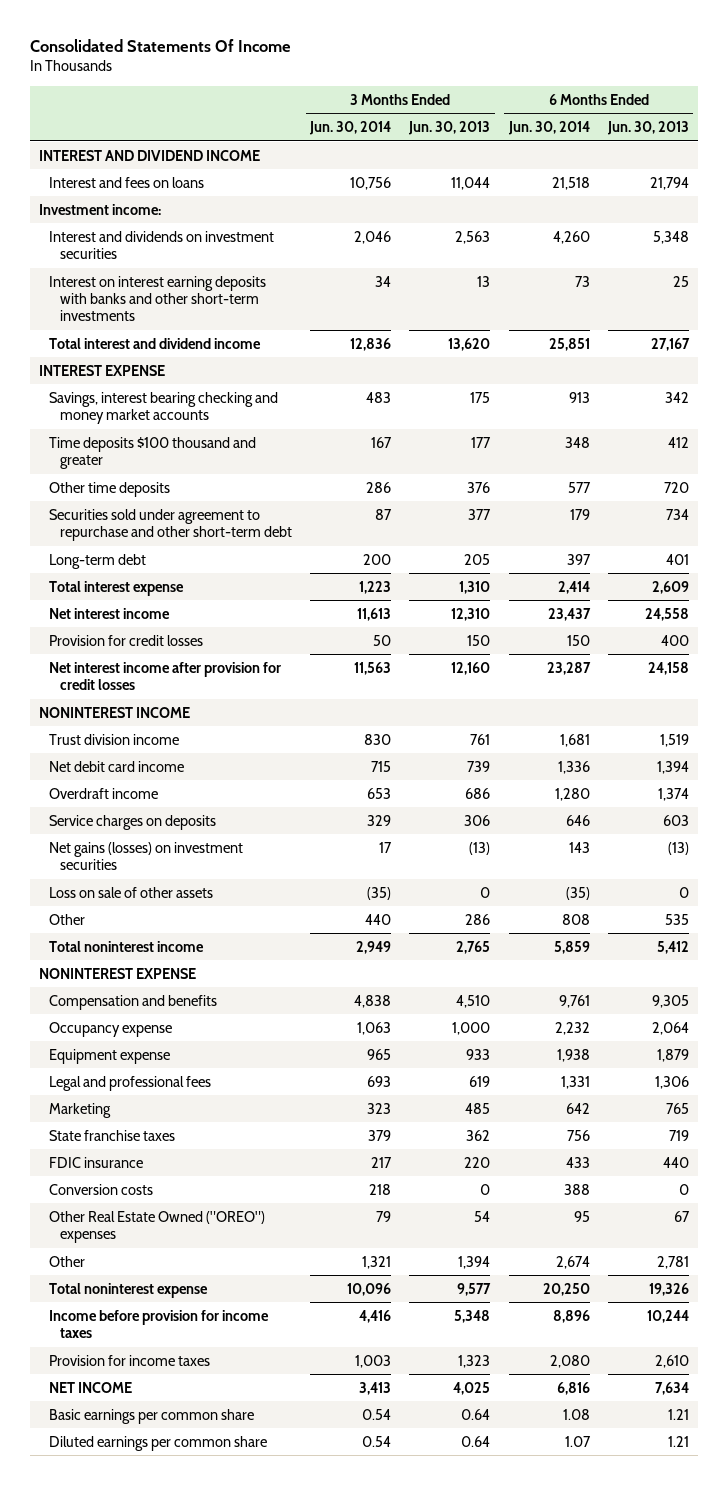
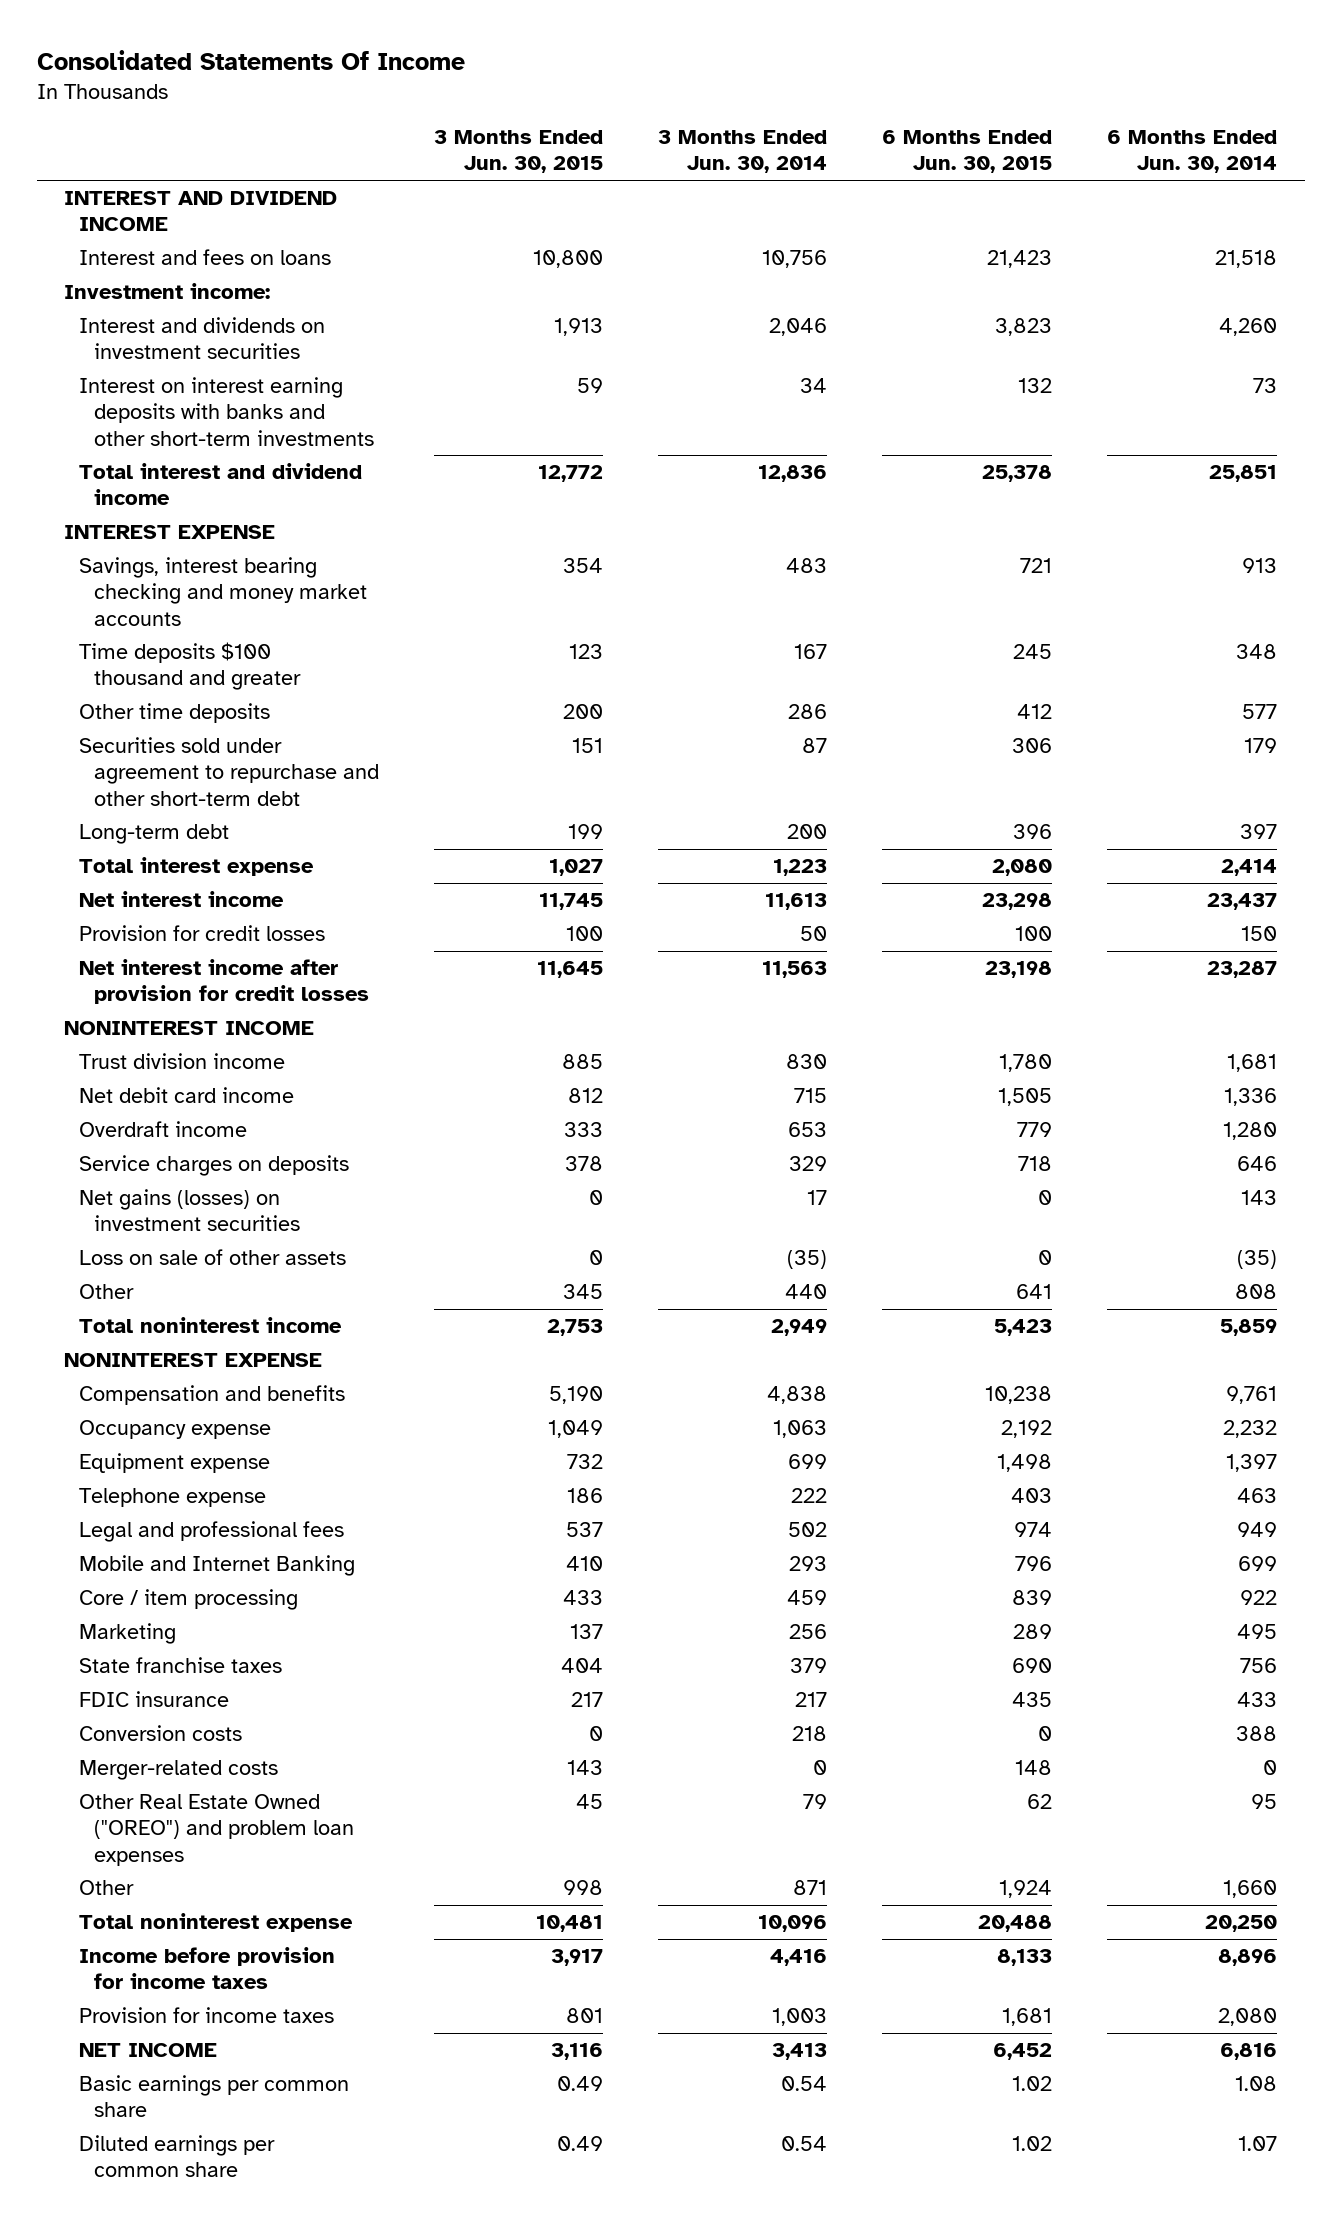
[408,120,491,135] Jun. 30, 2013 -> none
[606,120,689,135] Jun. 30, 2013 -> none
none -> [434,130,604,174] 3 Months Ended Jun. 30, 2015
none -> [882,130,1053,174] 6 Months Ended Jun. 30, 2015
[367,1048,392,1060] 965 -> [788,1454,828,1470] 699
[556,1048,590,1062] 1,938 -> [1226,1454,1278,1473] 1,397
none -> [79,1488,267,1508] Telephone expense
[367,1075,392,1087] 693 -> [788,1522,828,1538] 502
[560,1075,590,1089] 1,331 -> [1237,1522,1278,1538] 949
none -> [79,1555,356,1577] Mobile and Internet Banking
none -> [79,1589,299,1611] Core / item processing
[367,1102,392,1114] 323 -> [789,1624,828,1640] 256
[565,1102,590,1114] 642 -> [1237,1624,1278,1640] 495
none -> [79,1760,279,1781] Merger-related costs
[49,1210,266,1243] Other Real Estate Owned ("OREO") expenses -> [79,1794,354,1866] Other Real Estate Owned ("OREO") and problem loan expenses
[362,1255,392,1269] 1,321 -> [793,1880,828,1896] 871
[555,1255,590,1269] 2,674 -> [1223,1880,1278,1899] 1,660

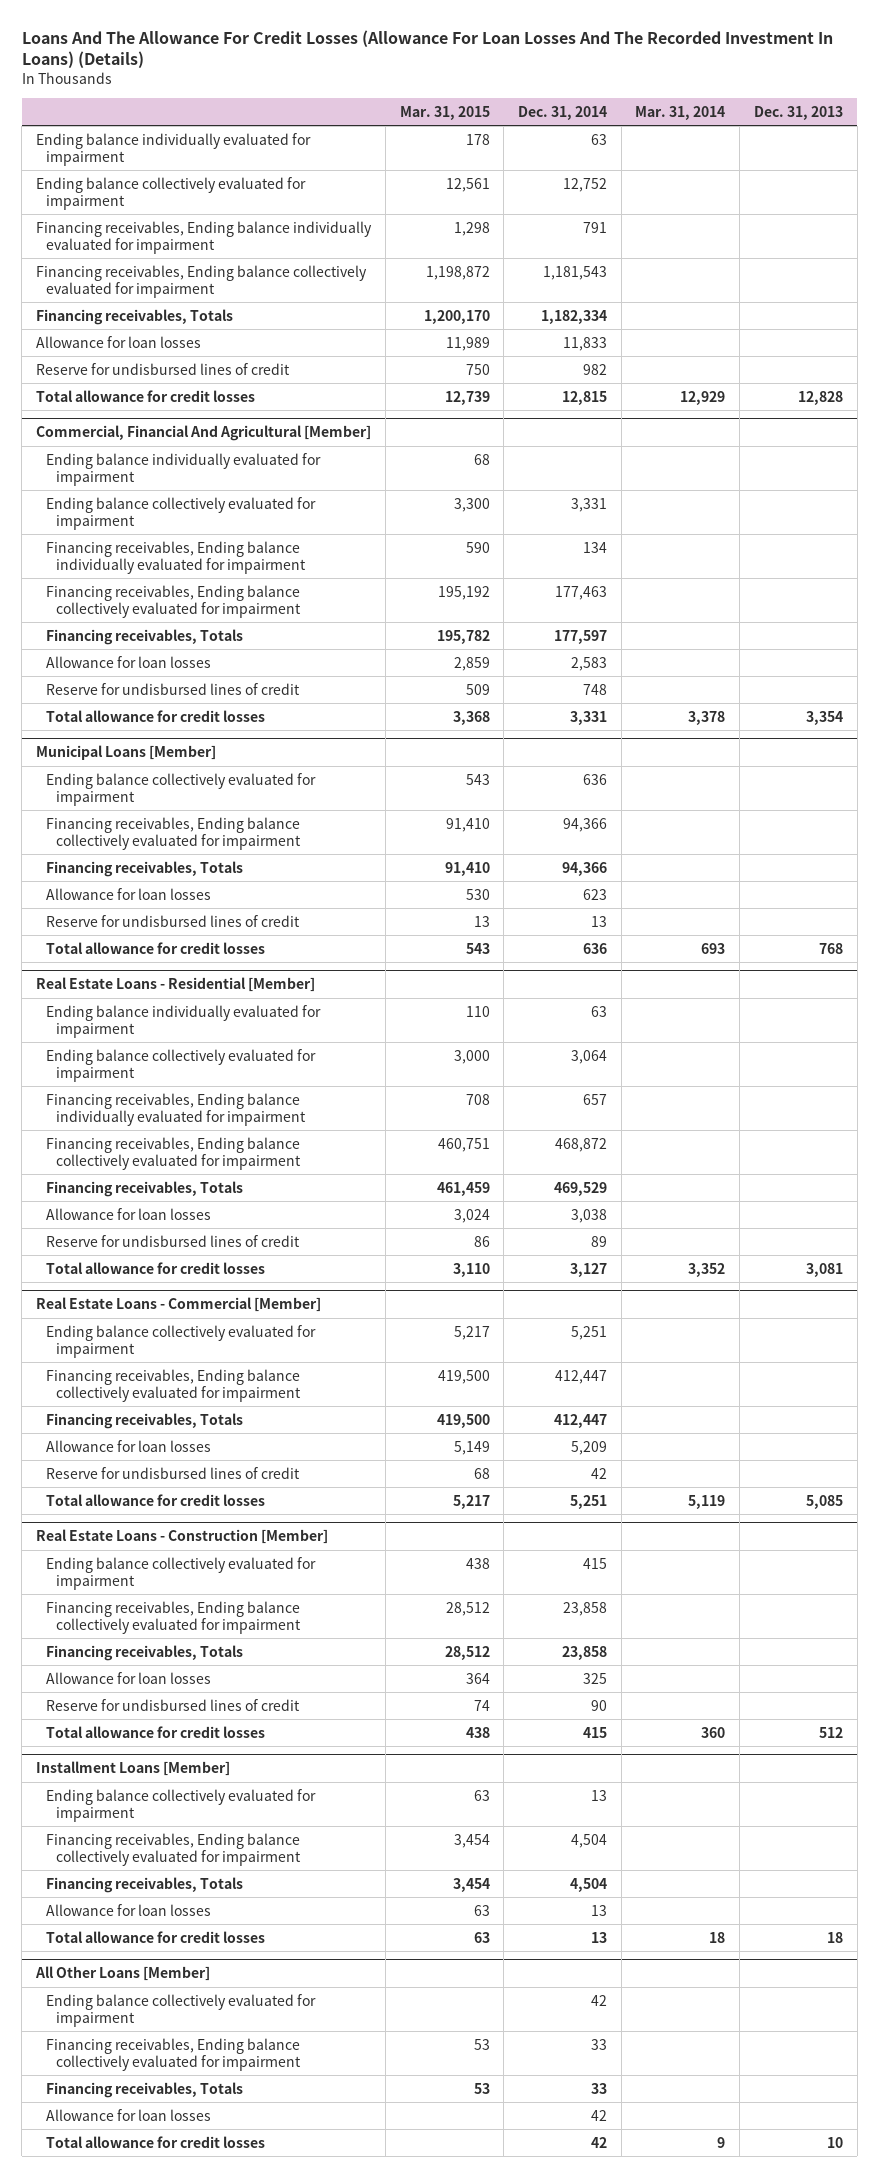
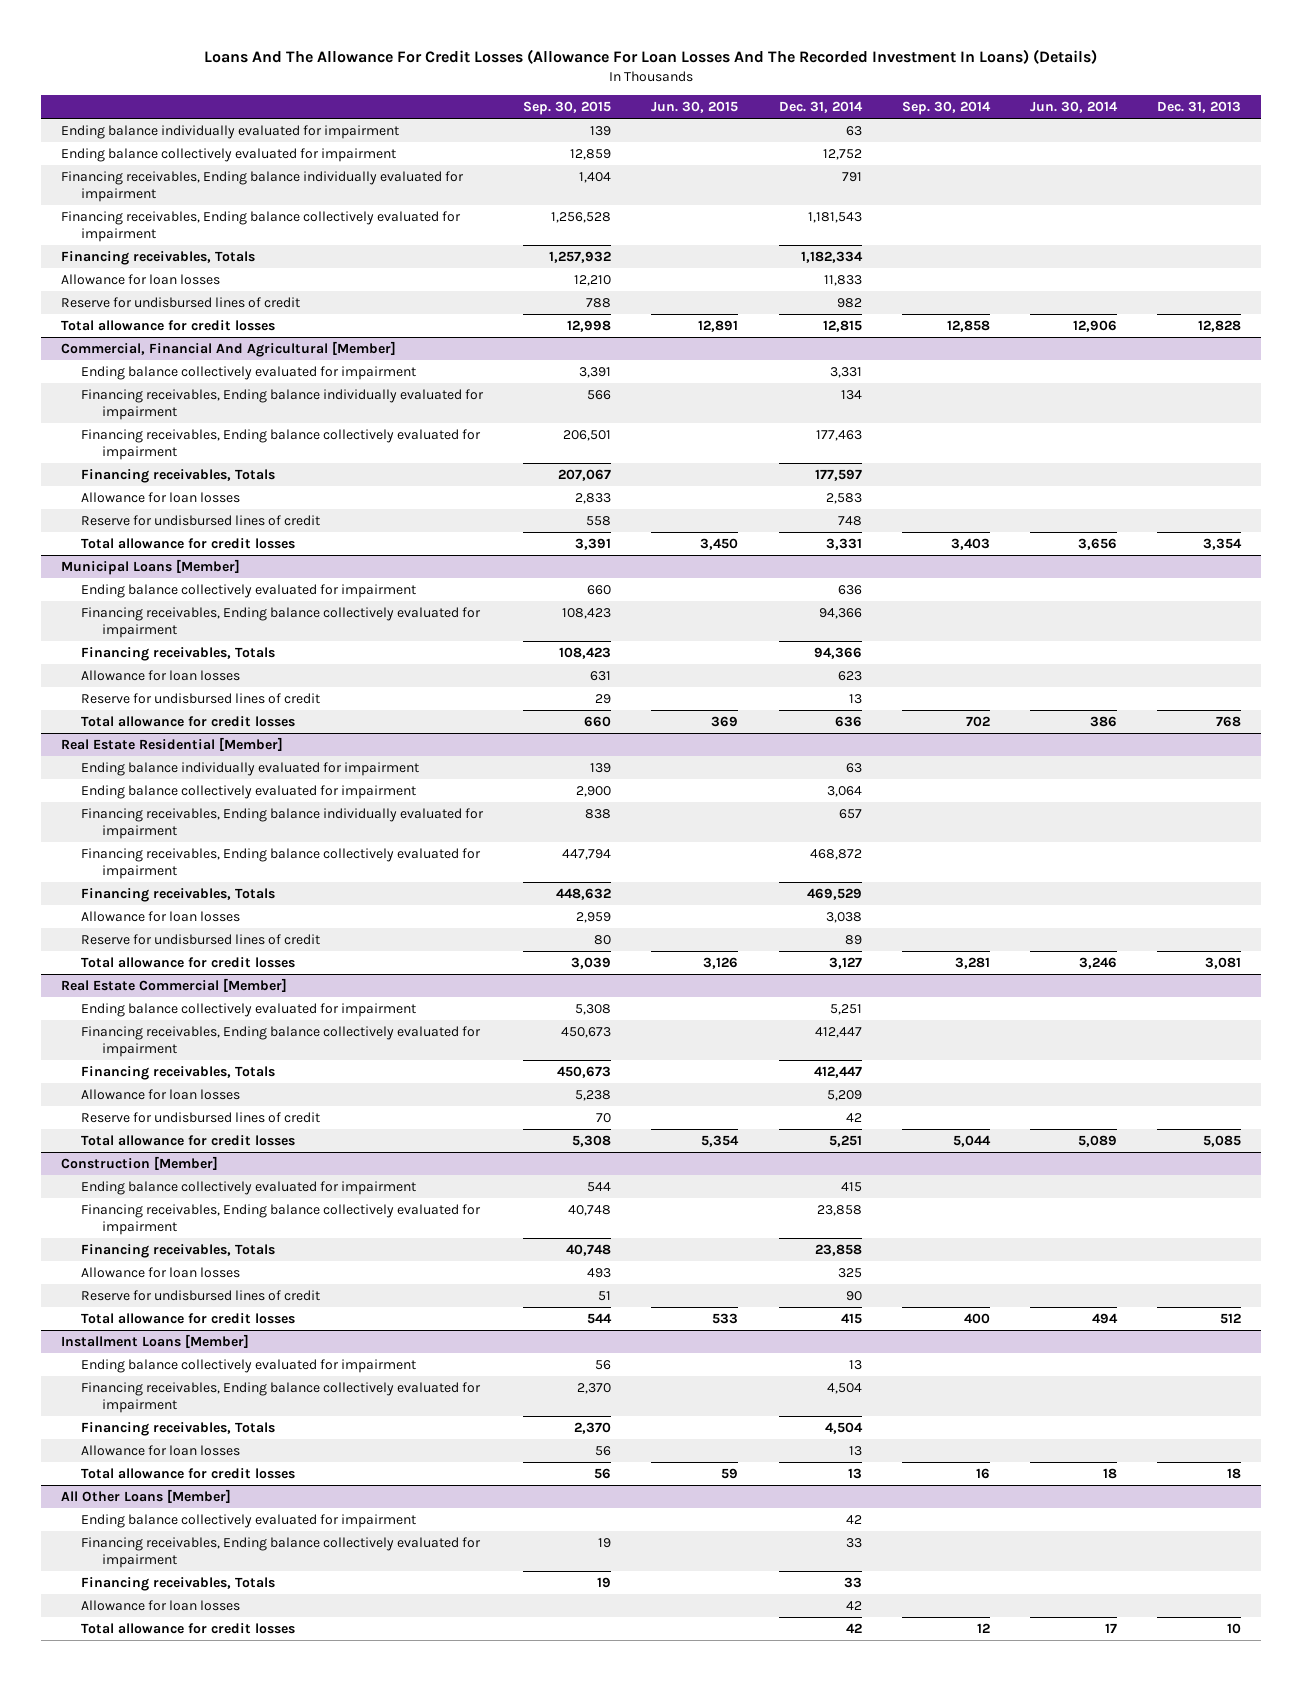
[399,105,490,120] Mar. 31, 2015 -> none
[635,105,726,120] Mar. 31, 2014 -> none
none -> [523,100,612,115] Sep. 30, 2015
none -> [651,100,739,113] Jun. 30, 2015
none -> [901,100,991,115] Sep. 30, 2014
none -> [1030,100,1119,113] Jun. 30, 2014
[45,452,321,487] Ending balance individually evaluated for impairment -> none
[36,977,316,993] Real Estate Loans - Residential [Member] -> [60,736,283,751] Real Estate Residential [Member]
[36,1297,322,1313] Real Estate Loans - Commercial [Member] -> [60,977,287,992] Real Estate Commercial [Member]
[36,1529,329,1545] Real Estate Loans - Construction [Member] -> [60,1155,218,1170] Construction [Member]

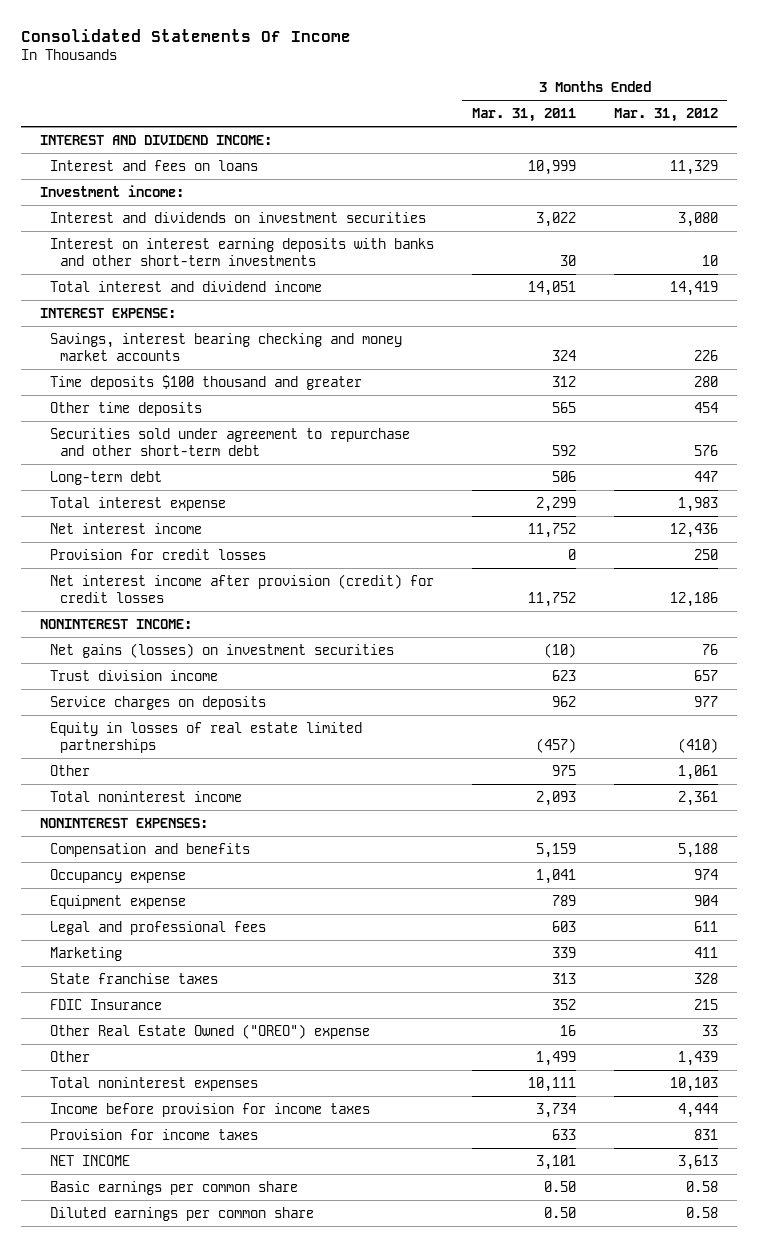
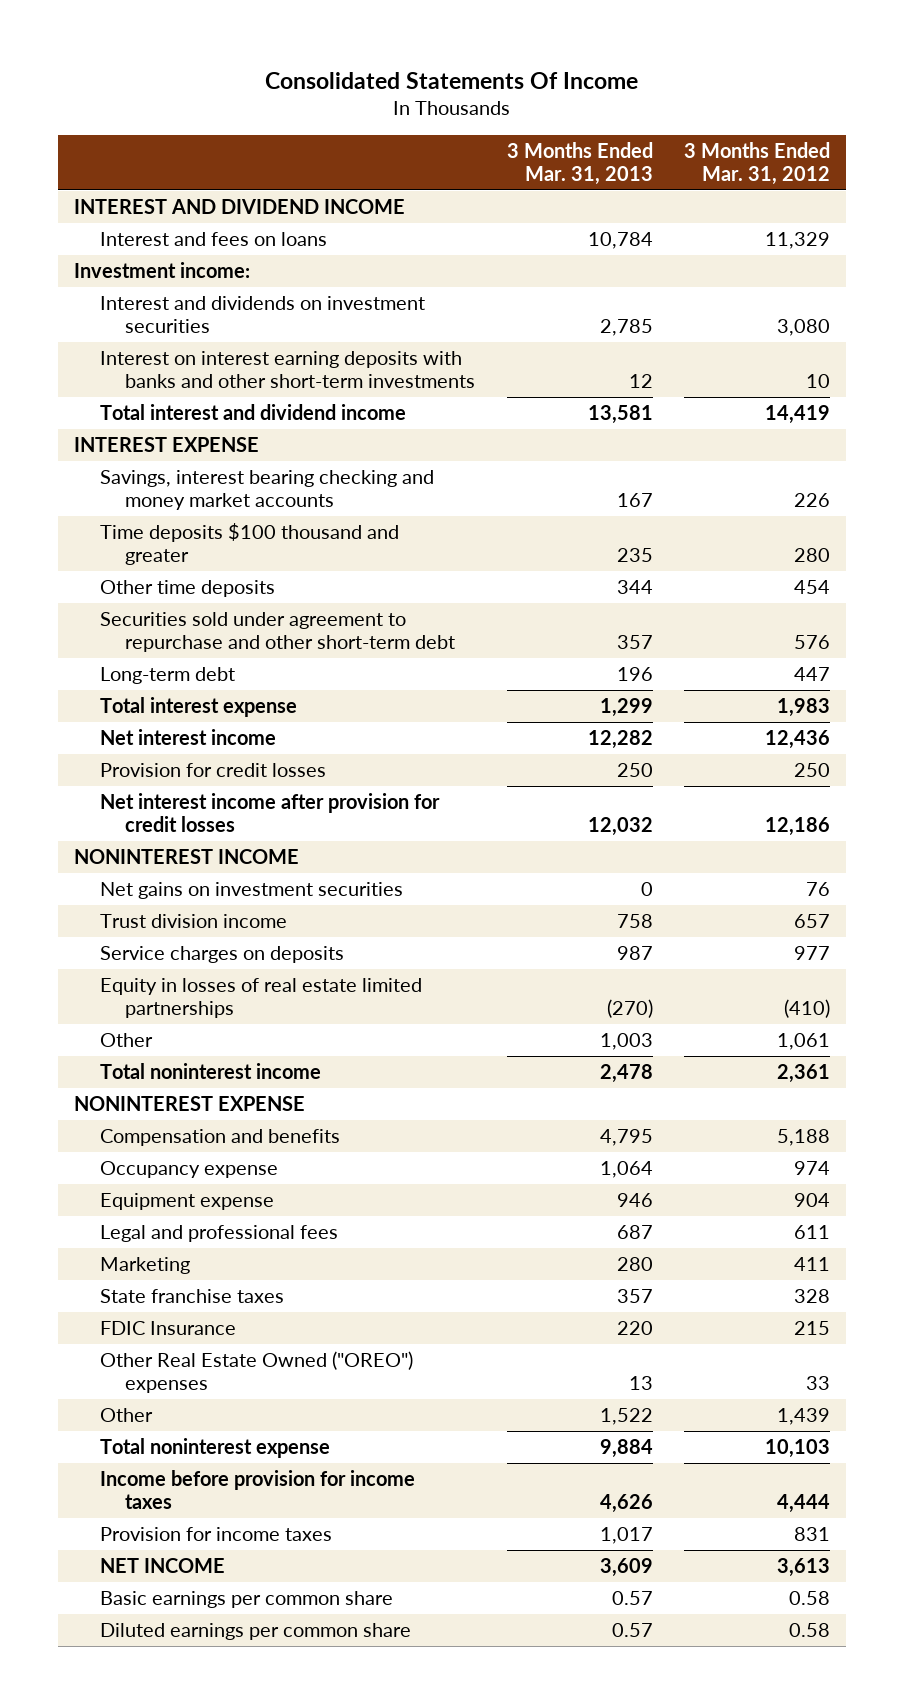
[471,107,576,122] Mar. 31, 2011 -> none
none -> [506,142,653,186] 3 Months Ended Mar. 31, 2013
[39,134,272,145] INTEREST AND DIVIDEND INCOME: -> [74,199,406,215] INTEREST AND DIVIDEND INCOME
[39,307,176,318] INTEREST EXPENSE: -> [74,437,260,453] INTEREST EXPENSE
[49,573,434,603] Net interest income after provision (credit) for credit losses -> [99,793,440,833] Net interest income after provision for credit losses
[39,618,192,629] NONINTEREST INCOME: -> [74,849,300,865] NONINTEREST INCOME
[49,642,394,658] Net gains (losses) on investment securities -> [99,882,403,900] Net gains on investment securities
[39,817,208,828] NONINTEREST EXPENSES: -> [74,1096,306,1112] NONINTEREST EXPENSE
[49,1023,370,1039] Other Real Estate Owned ("OREO") expense -> [99,1351,413,1394] Other Real Estate Owned ("OREO") expenses
[49,1076,258,1091] Total noninterest expenses -> [99,1438,330,1459] Total noninterest expense

